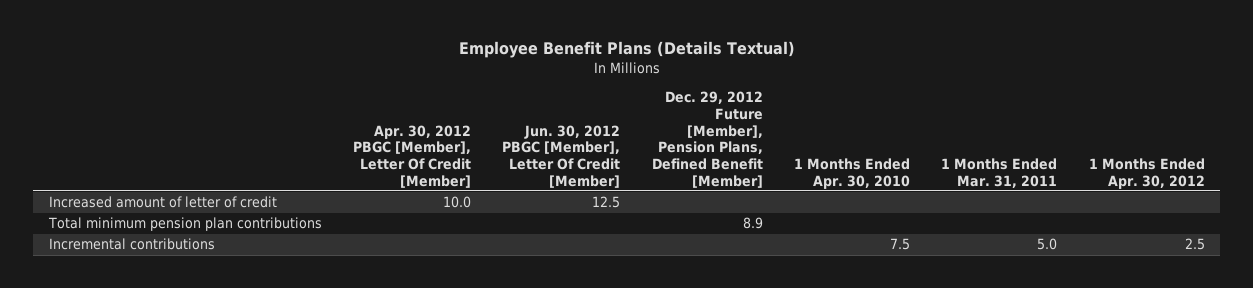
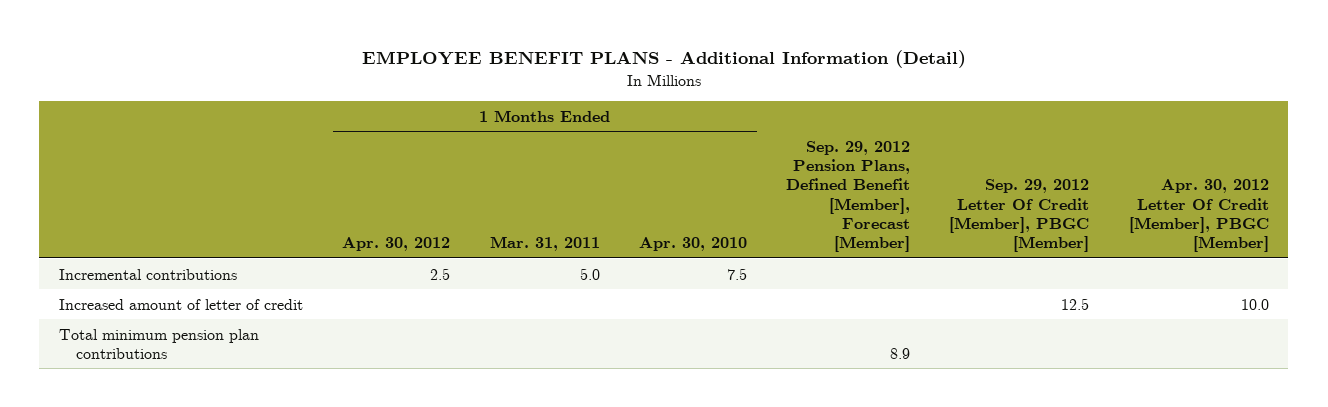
[458,41,795,59] Employee Benefit Plans (Details Textual) -> [361,50,966,69] EMPLOYEE BENEFIT PLANS - Additional Information (Detail)
[352,124,471,188] Apr. 30, 2012 PBGC [Member], Letter Of Credit [Member] -> none
[502,124,621,188] Jun. 30, 2012 PBGC [Member], Letter Of Credit [Member] -> none
[651,91,763,188] Dec. 29, 2012 Future [Member], Pension Plans, Defined Benefit [Member] -> none
none -> [786,141,911,252] Sep. 29, 2012 Pension Plans, Defined Benefit [Member], Forecast [Member]
none -> [949,179,1090,252] Sep. 29, 2012 Letter Of Credit [Member], PBGC [Member]
none -> [1128,179,1269,252] Apr. 30, 2012 Letter Of Credit [Member], PBGC [Member]
[48,238,215,251] Incremental contributions -> [59,268,238,280] Incremental contributions

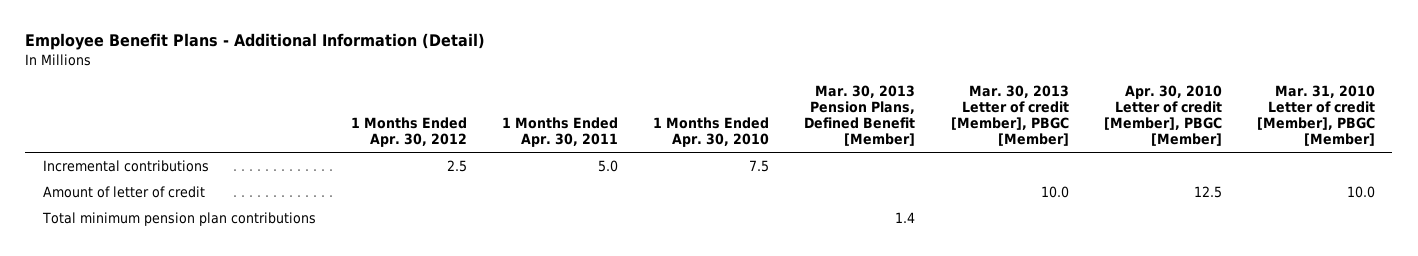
[361,50,966,69] EMPLOYEE BENEFIT PLANS - Additional Information (Detail) -> [25,33,486,51] Employee Benefit Plans - Additional Information (Detail)
[489,235,600,251] Mar. 31, 2011 -> none
[786,141,911,252] Sep. 29, 2012 Pension Plans, Defined Benefit [Member], Forecast [Member] -> none
[949,179,1090,252] Sep. 29, 2012 Letter Of Credit [Member], PBGC [Member] -> none
[1128,179,1269,252] Apr. 30, 2012 Letter Of Credit [Member], PBGC [Member] -> none
none -> [502,117,619,148] 1 Months Ended Apr. 30, 2011
none -> [804,85,916,147] Mar. 30, 2013 Pension Plans, Defined Benefit [Member]
none -> [950,85,1069,147] Mar. 30, 2013 Letter of credit [Member], PBGC [Member]
none -> [1103,85,1222,147] Apr. 30, 2010 Letter of credit [Member], PBGC [Member]
none -> [1256,85,1375,147] Mar. 31, 2010 Letter of credit [Member], PBGC [Member]
[59,298,304,310] Increased amount of letter of credit -> [42,185,205,198] Amount of letter of credit

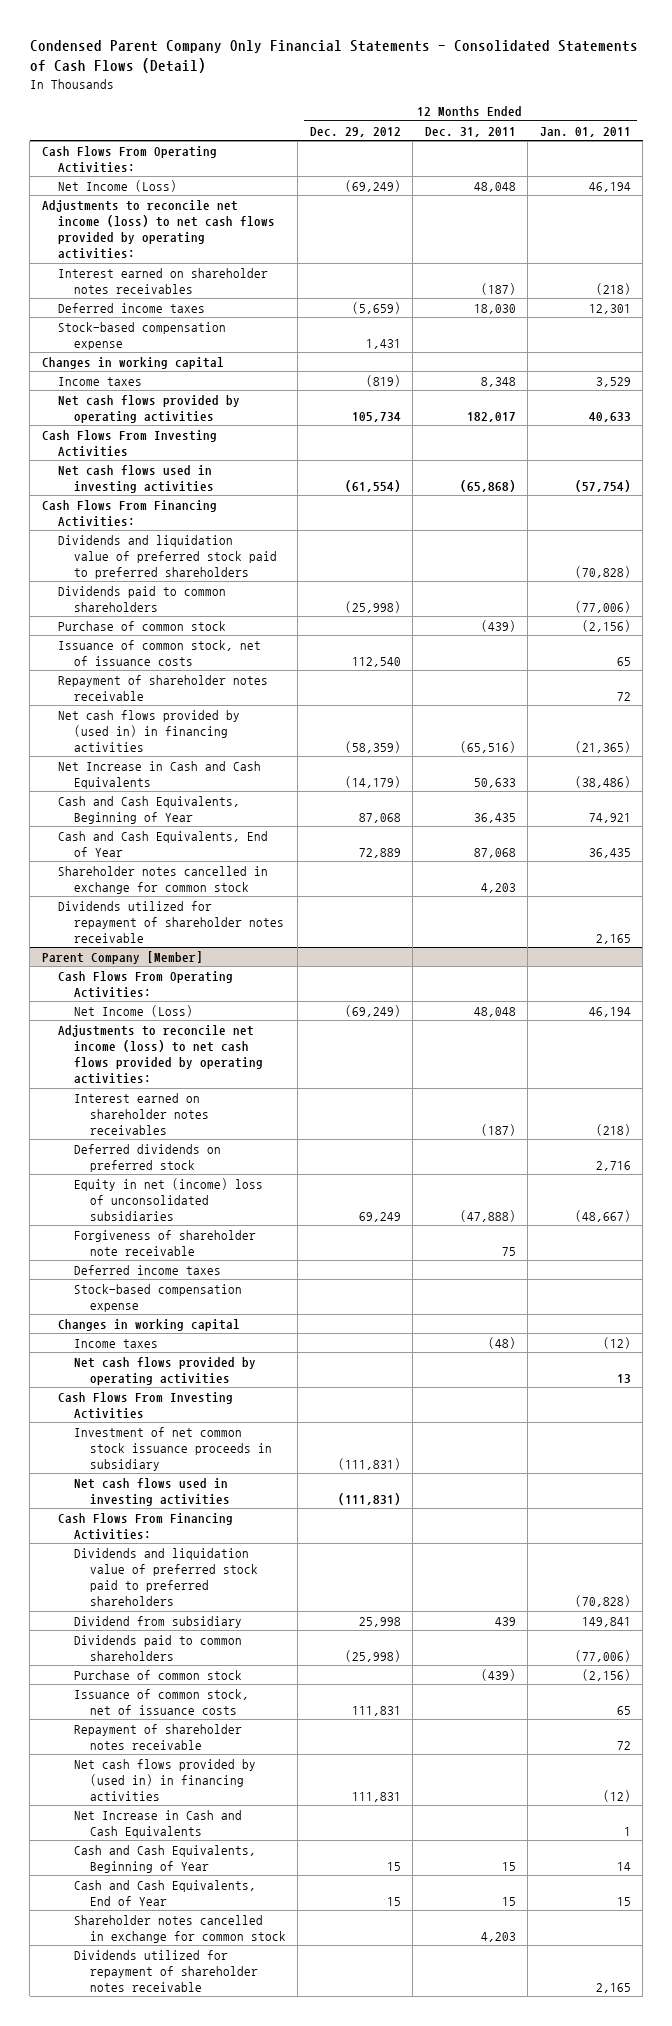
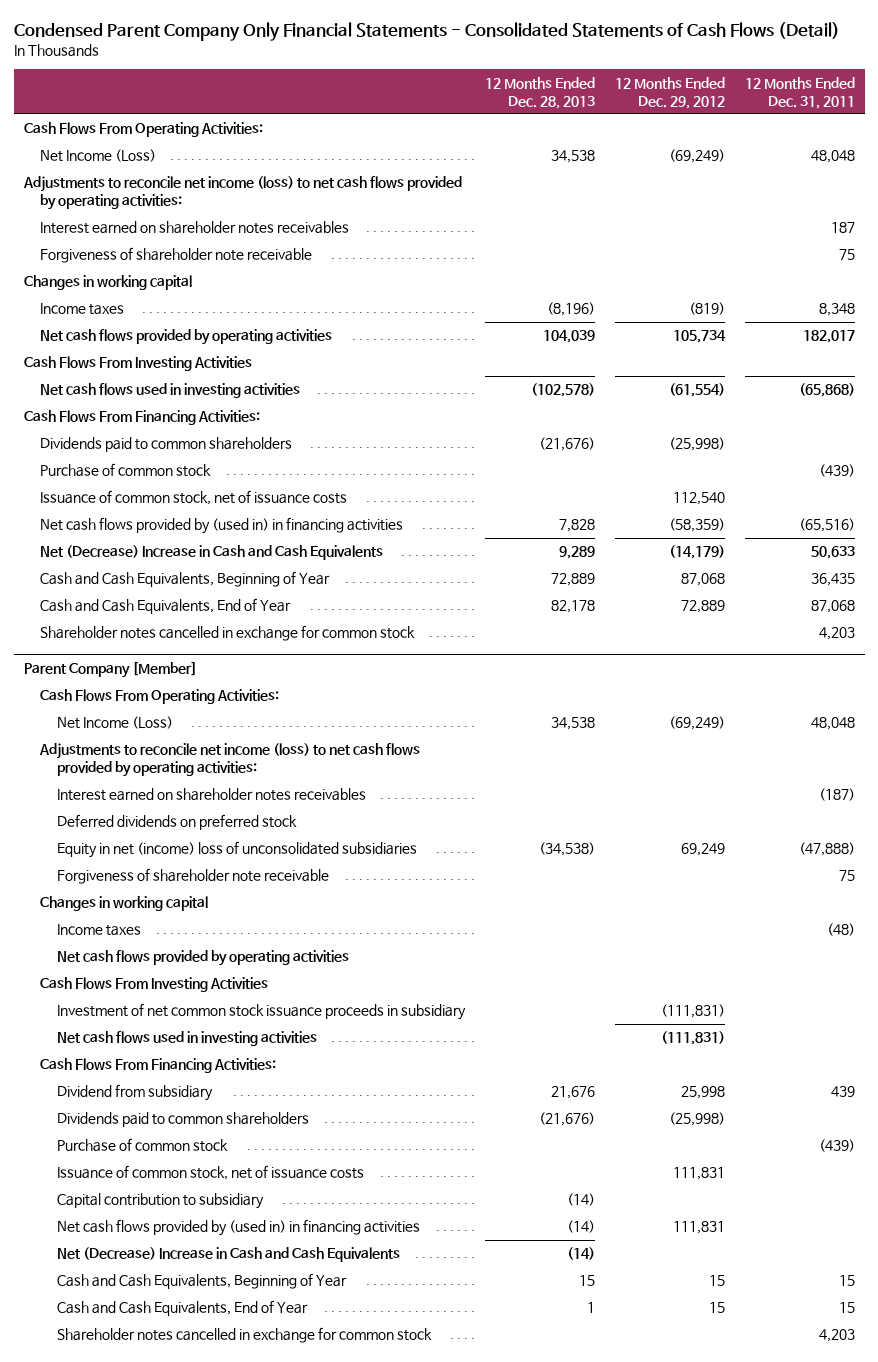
[539,126,631,137] Jan. 01, 2011 -> none
none -> [484,76,595,109] 12 Months Ended Dec. 28, 2013
[57,302,205,313] Deferred income taxes -> none
[57,321,226,350] Stock-based compensation expense -> none
[480,282,516,295] (187) -> [830,222,855,234] 187
none -> [40,247,313,264] Forgiveness of shareholder note receivable
[57,534,277,579] Dividends and liquidation value of preferred stock paid to preferred shareholders -> none
[57,674,268,701] Repayment of shareholder notes receivable -> none
[57,760,261,789] Net Increase in Cash and Cash Equivalents -> [40,545,384,561] Net (Decrease) Increase in Cash and Cash Equivalents
[57,900,284,943] Dividends utilized for repayment of shareholder notes receivable -> none
[73,1264,221,1275] Deferred income taxes -> none
[73,1283,242,1312] Stock-based compensation expense -> none
[73,1547,258,1607] Dividends and liquidation value of preferred stock paid to preferred shareholders -> none
[73,1723,242,1750] Repayment of shareholder notes receivable -> none
none -> [56,1193,264,1210] Capital contribution to subsidiary
[73,1809,242,1838] Net Increase in Cash and Cash Equivalents -> [56,1247,400,1263] Net (Decrease) Increase in Cash and Cash Equivalents
[73,1949,258,1992] Dividends utilized for repayment of shareholder notes receivable -> none

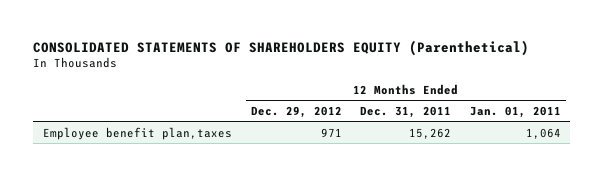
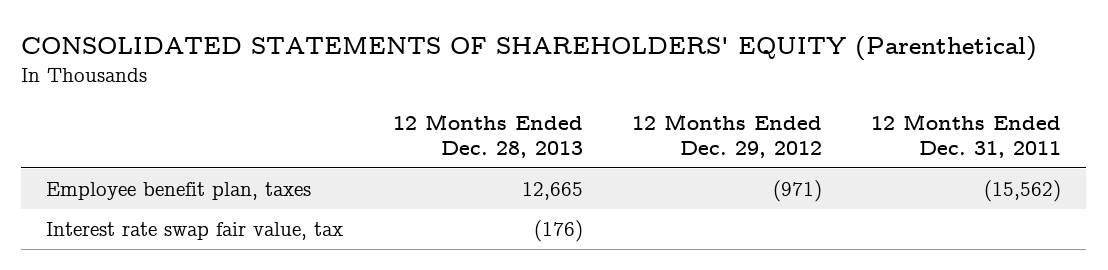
[33,39,530,56] CONSOLIDATED STATEMENTS OF SHAREHOLDERS EQUITY (Parenthetical) -> [21,35,1038,61] CONSOLIDATED STATEMENTS OF SHAREHOLDERS' EQUITY (Parenthetical)
[470,105,562,118] Jan. 01, 2011 -> none
none -> [392,113,583,158] 12 Months Ended Dec. 28, 2013
[42,126,232,140] Employee benefit plan,taxes -> [46,182,312,201] Employee benefit plan, taxes
[320,127,342,137] 971 -> [773,180,823,203] (971)
[409,127,452,139] 15,262 -> [984,180,1062,203] (15,562)
none -> [46,222,344,241] Interest rate swap fair value, tax

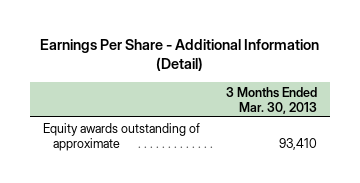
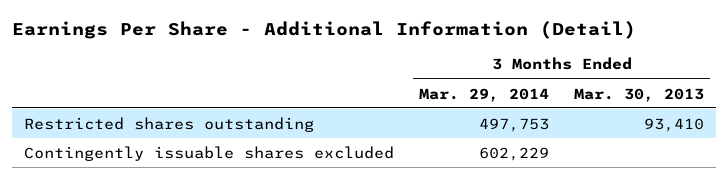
none -> [419,87,550,102] Mar. 29, 2014
[43,122,201,151] Equity awards outstanding of approximate -> [24,116,315,132] Restricted shares outstanding
none -> [24,145,395,161] Contingently issuable shares excluded

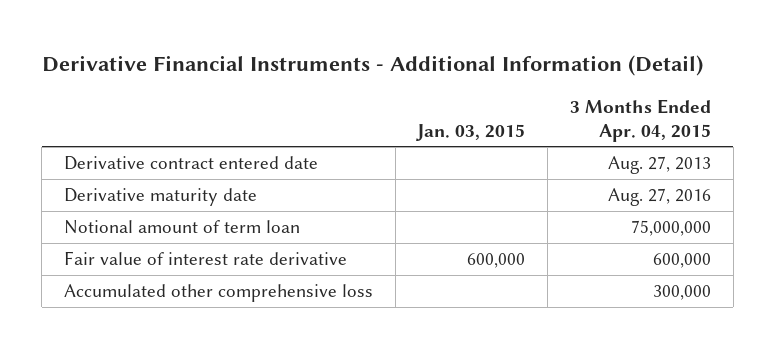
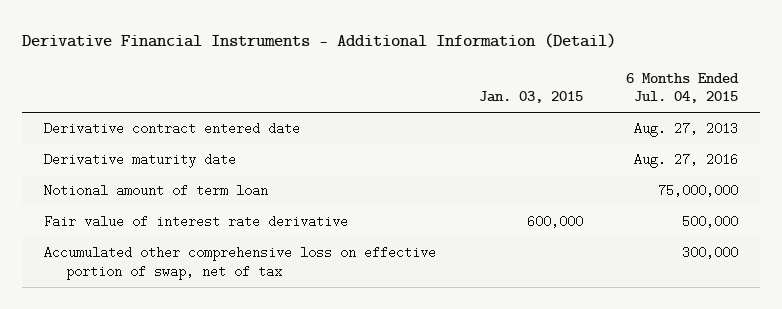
[569,98,711,142] 3 Months Ended Apr. 04, 2015 -> none
none -> [626,72,740,104] 6 Months Ended Jul. 04, 2015
[64,284,374,303] Accumulated other comprehensive loss -> [43,246,436,281] Accumulated other comprehensive loss on effective portion of swap, net of tax

